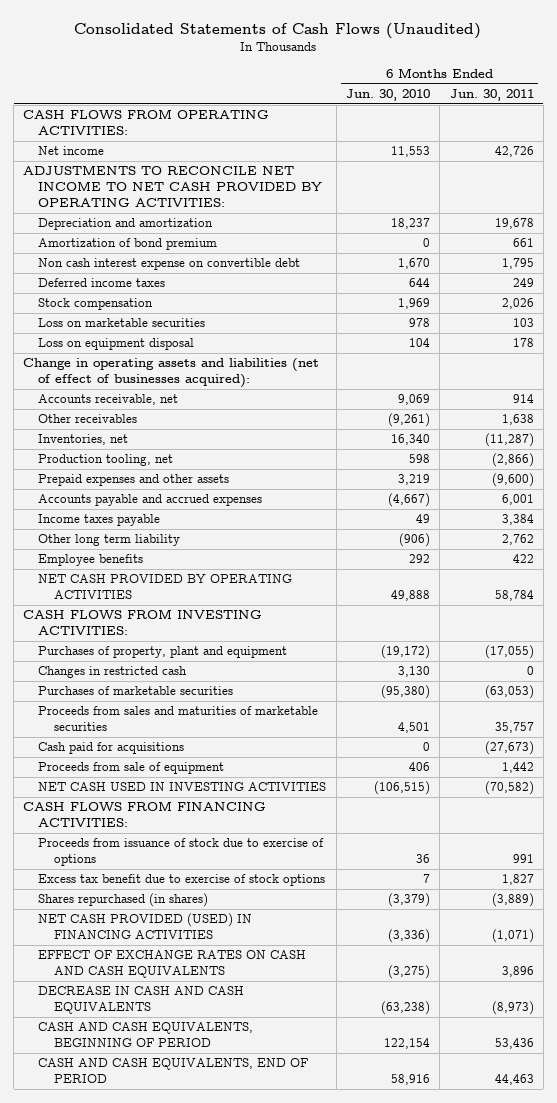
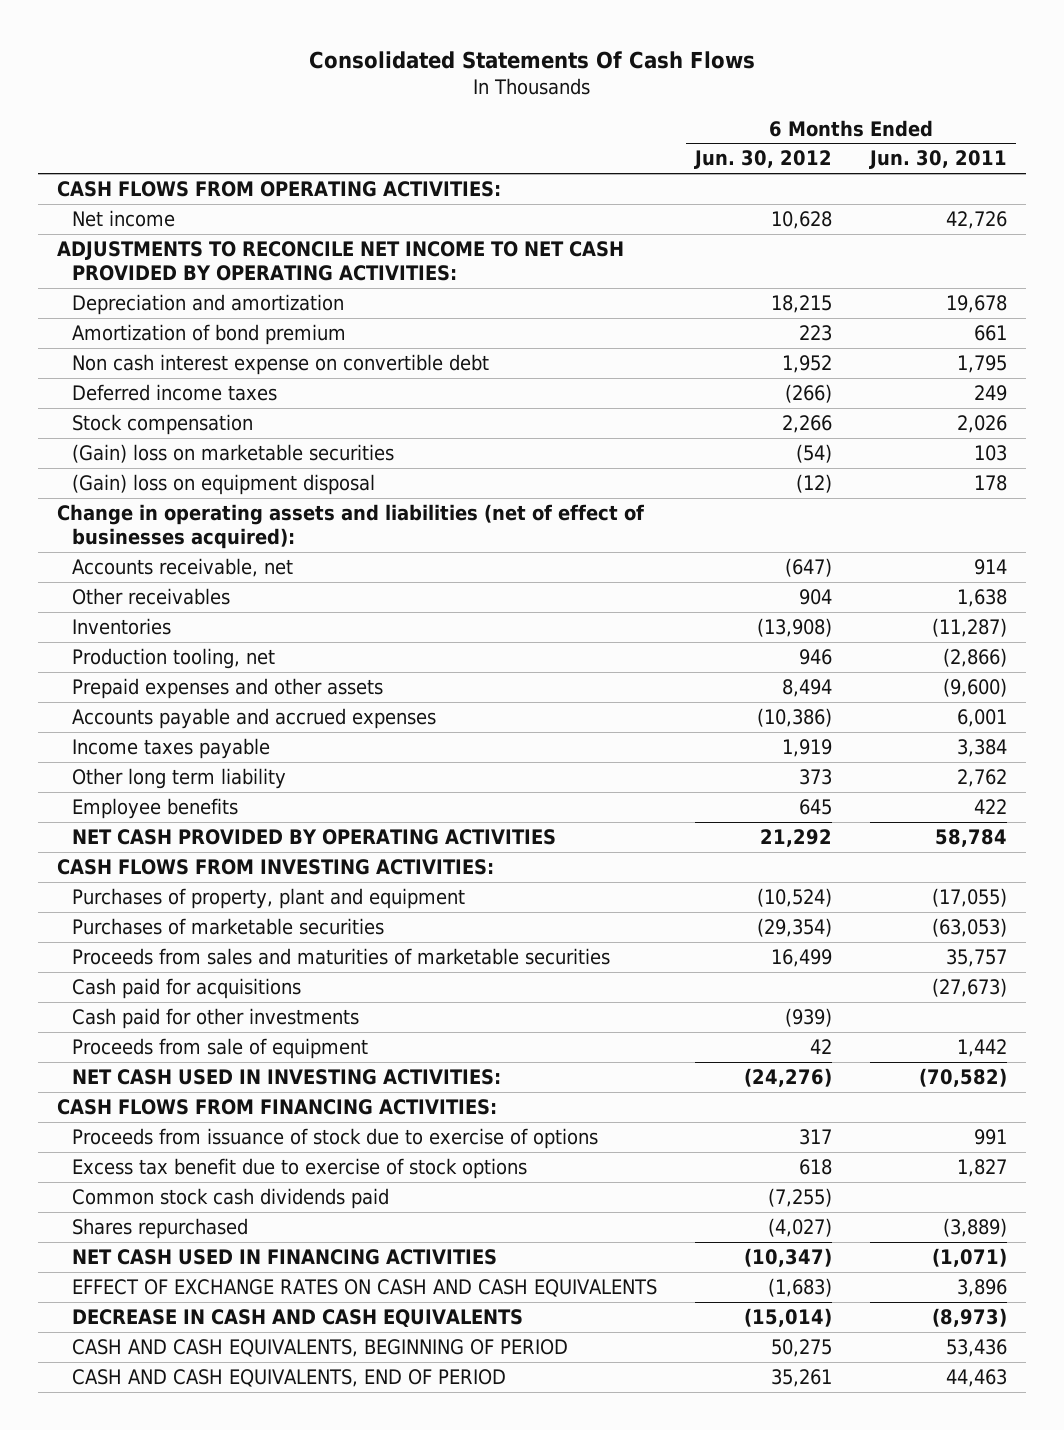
[74,22,482,39] Consolidated Statements of Cash Flows (Unaudited) -> [309,51,756,70] Consolidated Statements Of Cash Flows
[345,89,430,102] Jun. 30, 2010 -> none
none -> [694,150,833,170] Jun. 30, 2012
[38,318,206,328] Loss on marketable securities -> [72,444,395,464] (Gain) loss on marketable securities
[38,338,195,351] Loss on equipment disposal -> [72,474,376,496] (Gain) loss on equipment disposal
[38,434,129,446] Inventories, net -> [72,618,172,636] Inventories
[38,666,188,679] Changes in restricted cash -> none
none -> [72,1008,360,1030] Cash paid for other investments
[38,782,327,792] NET CASH USED IN INVESTING ACTIVITIES -> [72,1069,502,1086] NET CASH USED IN INVESTING ACTIVITIES:
none -> [72,1188,390,1210] Common stock cash dividends paid
[38,893,209,908] Shares repurchased (in shares) -> [72,1218,249,1240] Shares repurchased
[38,913,253,940] NET CASH PROVIDED (USED) IN FINANCING ACTIVITIES -> [72,1249,498,1266] NET CASH USED IN FINANCING ACTIVITIES

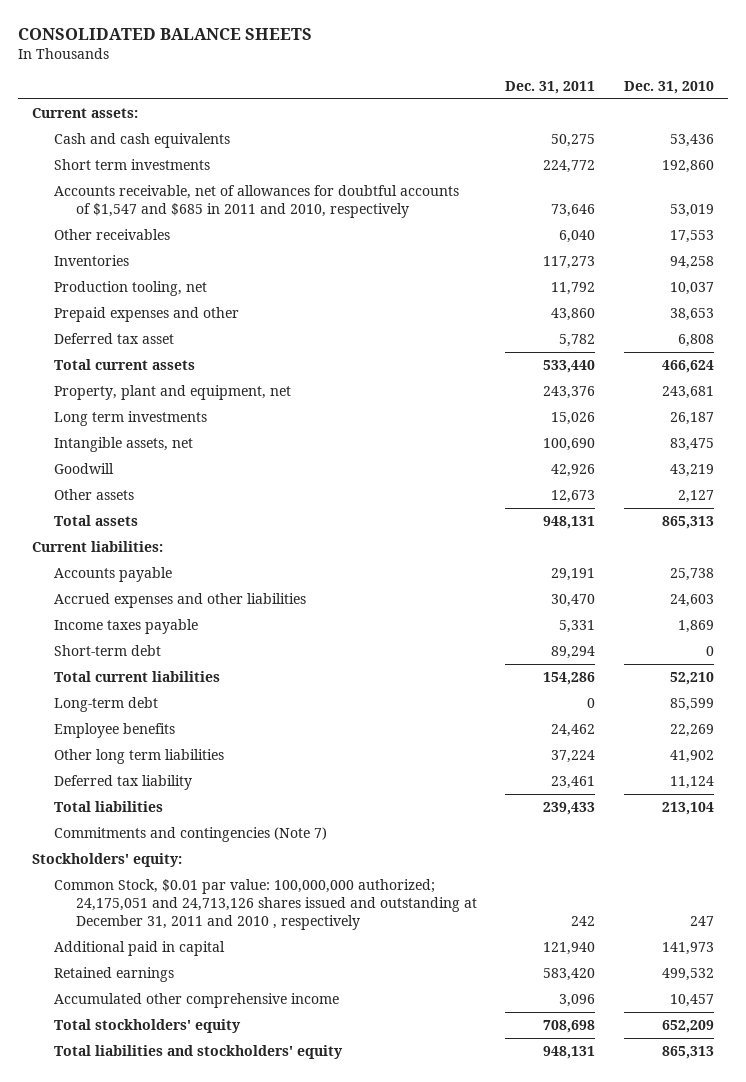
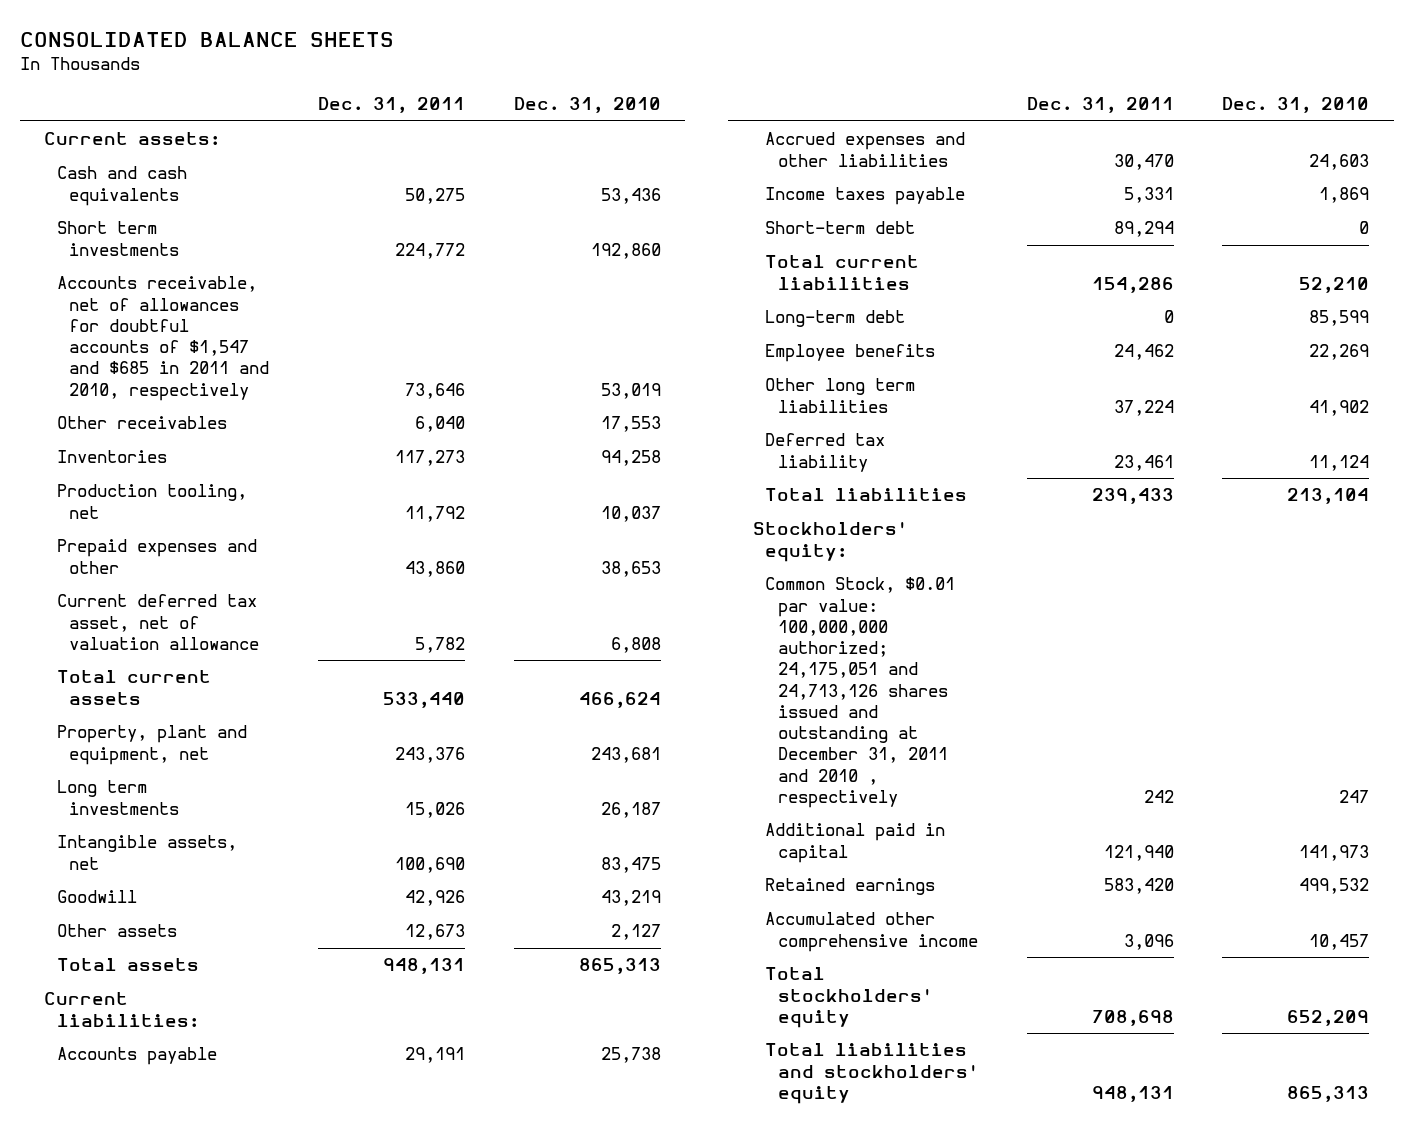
[53,333,174,345] Deferred tax asset -> [56,594,260,650] Current deferred tax asset, net of valuation allowance
[53,827,327,843] Commitments and contingencies (Note 7) -> none

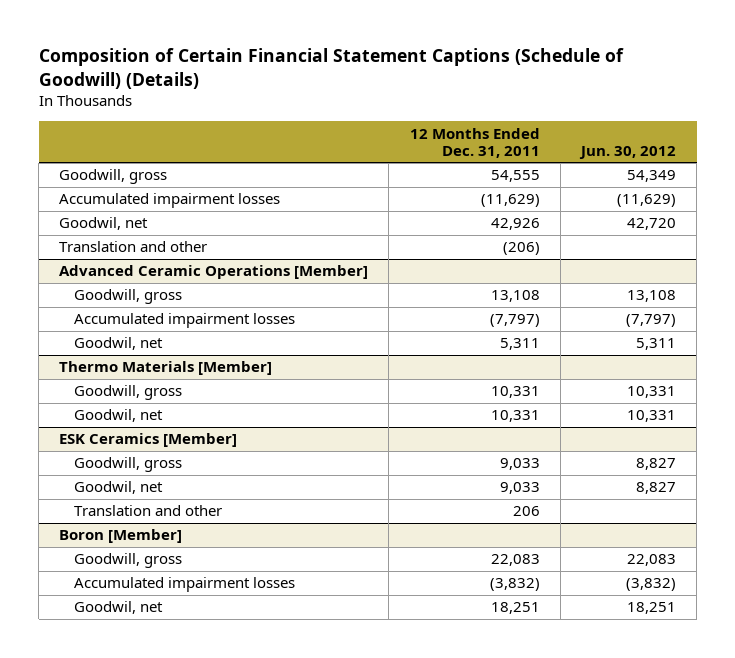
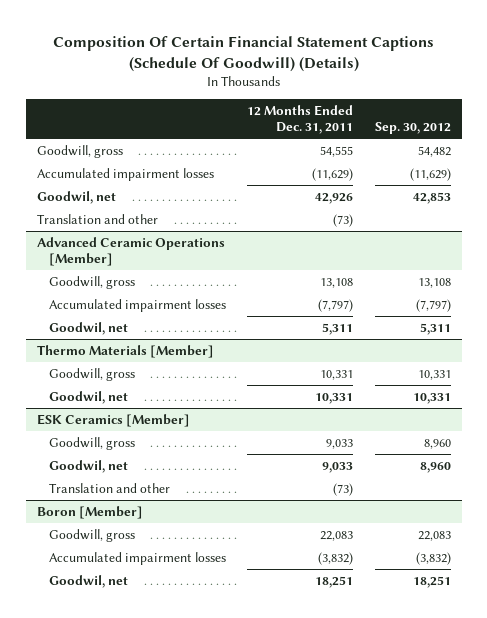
[38,48,624,89] Composition of Certain Financial Statement Captions (Schedule of Goodwill) (Details) -> [52,35,434,72] Composition Of Certain Financial Statement Captions (Schedule Of Goodwill) (Details)
[579,146,677,160] Jun. 30, 2012 -> none
none -> [374,122,451,135] Sep. 30, 2012
[502,242,540,256] (206) -> [333,214,354,228] (73)
[512,506,540,517] 206 -> [333,483,354,497] (73)

